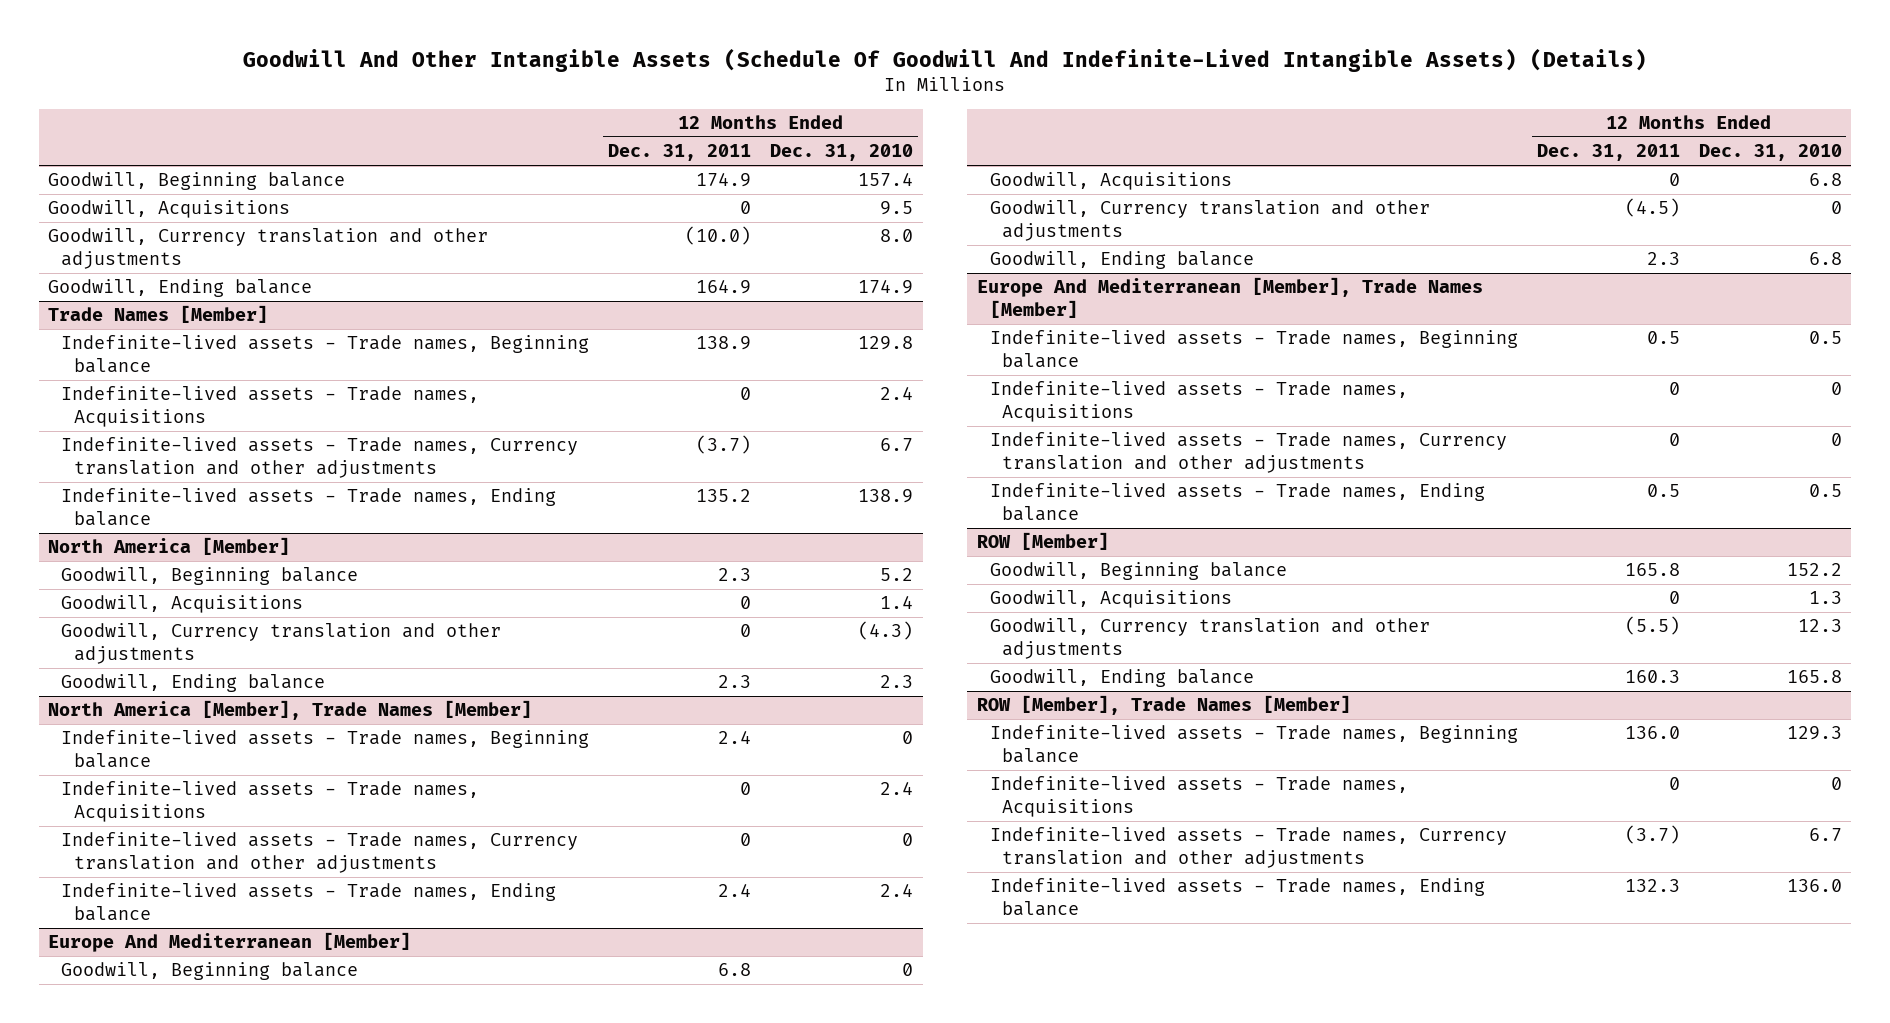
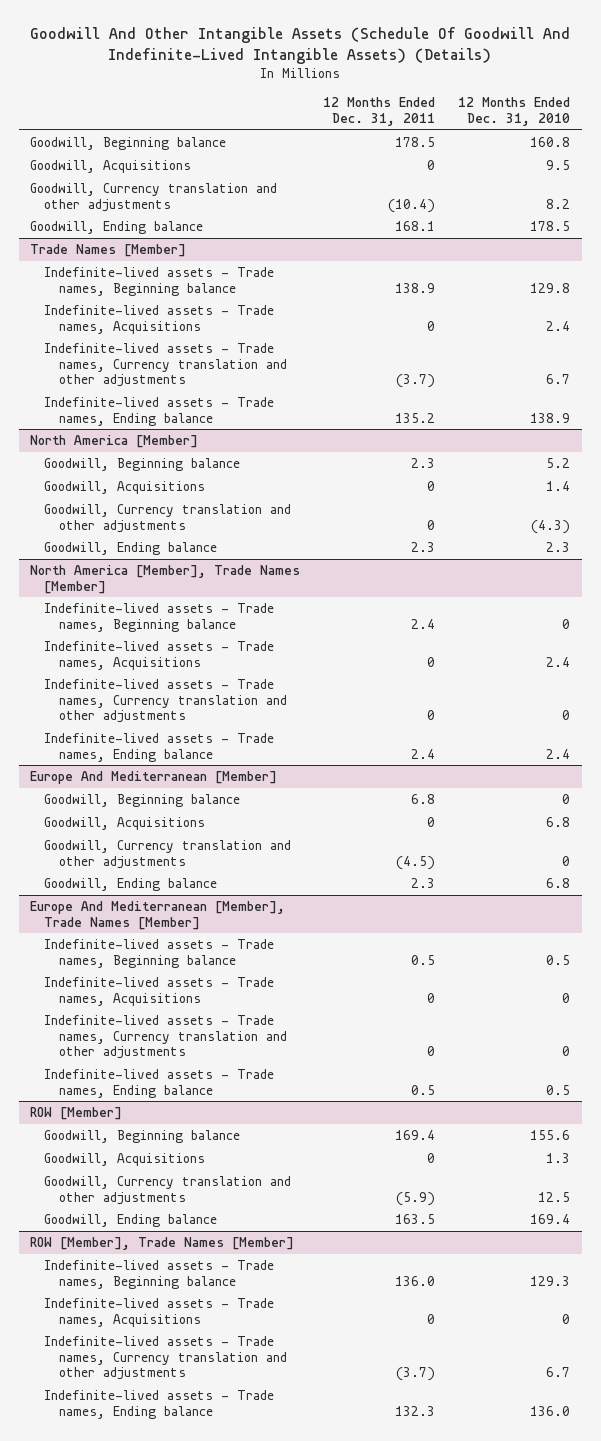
[696,173,752,188] 174.9 -> [395,136,436,147] 178.5
[858,173,914,187] 157.4 -> [530,136,571,147] 160.8
[685,226,752,246] (10.0) -> [388,198,436,213] (10.4)
[880,229,914,243] 8.0 -> [546,198,571,209] 8.2
[696,280,752,295] 164.9 -> [395,220,436,231] 168.1
[858,280,914,295] 174.9 -> [530,220,571,231] 178.5
[1624,563,1680,577] 165.8 -> [395,1129,436,1140] 169.4
[1786,563,1842,577] 152.2 -> [530,1129,571,1140] 155.6
[1624,616,1680,636] (5.5) -> [396,1191,436,1206] (5.9)
[1797,619,1842,633] 12.3 -> [538,1191,571,1202] 12.5
[1624,670,1680,684] 160.3 -> [395,1213,436,1224] 163.5
[1786,670,1842,684] 165.8 -> [530,1213,571,1224] 169.4

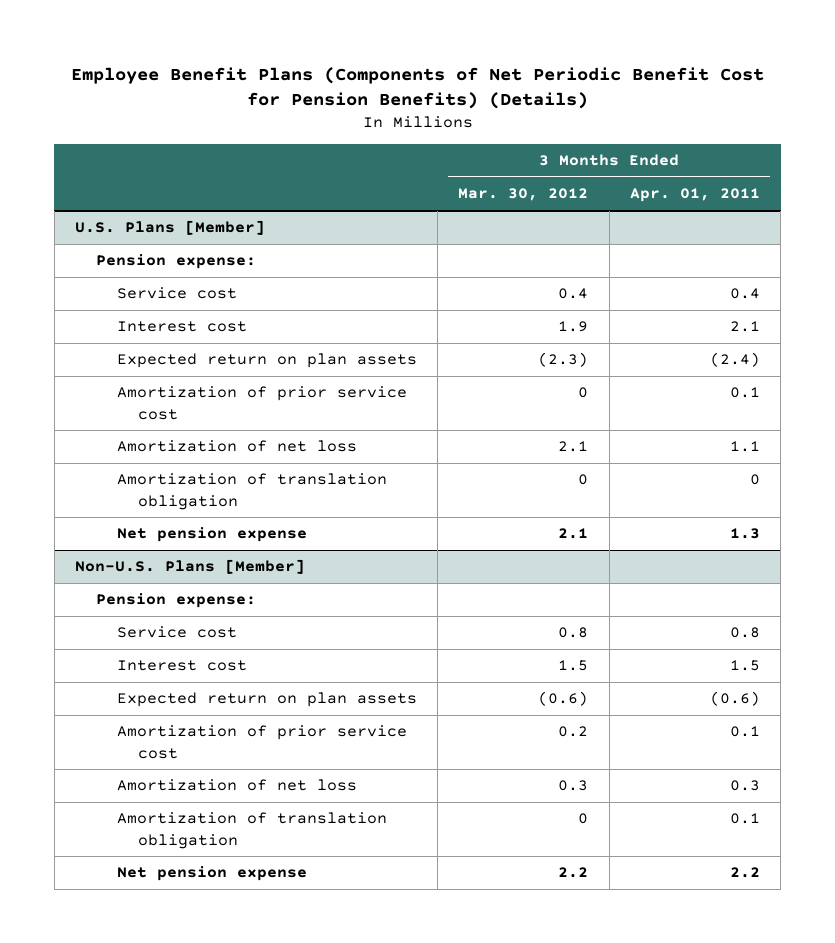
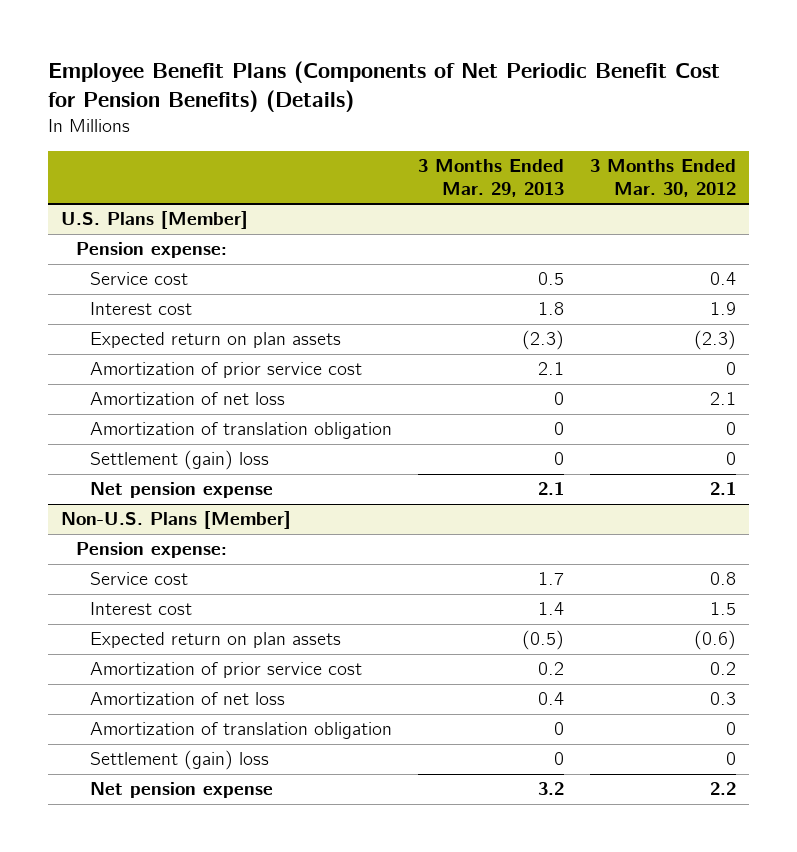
[629,188,760,203] Apr. 01, 2011 -> none
none -> [417,159,564,198] 3 Months Ended Mar. 29, 2013
none -> [89,450,269,471] Settlement (gain) loss
none -> [89,750,269,771] Settlement (gain) loss

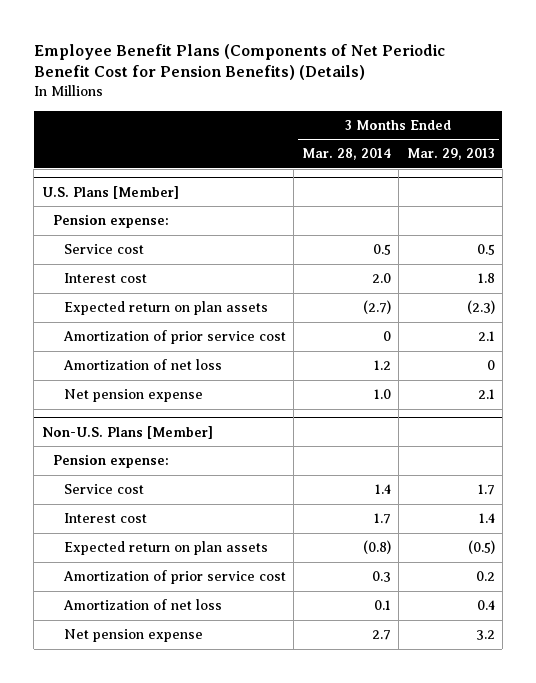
[590,159,737,198] 3 Months Ended Mar. 30, 2012 -> none
none -> [301,148,391,161] Mar. 28, 2014
[89,422,392,440] Amortization of translation obligation -> none
[89,450,269,471] Settlement (gain) loss -> none
[89,722,392,740] Amortization of translation obligation -> none
[89,750,269,771] Settlement (gain) loss -> none

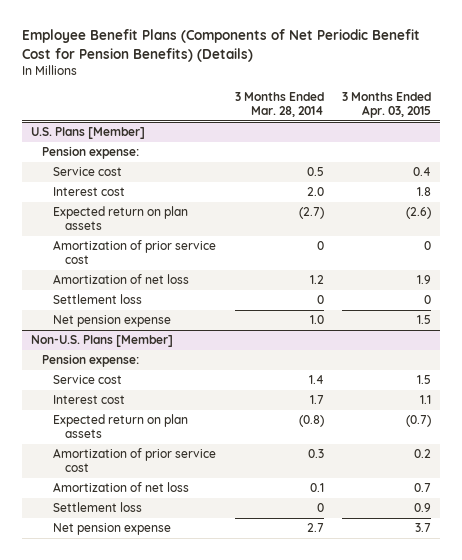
[406,148,495,161] Mar. 29, 2013 -> none
none -> [341,91,431,118] 3 Months Ended Apr. 03, 2015
none -> [53,294,143,305] Settlement loss
none -> [53,502,143,513] Settlement loss

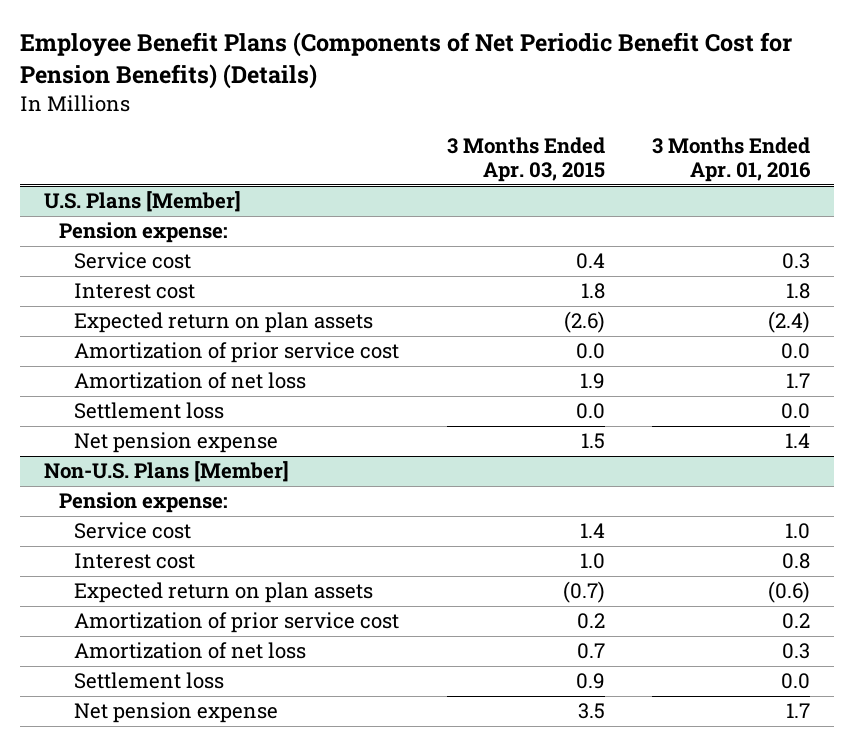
[234,91,324,117] 3 Months Ended Mar. 28, 2014 -> none
none -> [652,137,812,183] 3 Months Ended Apr. 01, 2016
[423,241,431,251] 0 -> [575,343,605,360] 0.0
[423,295,431,305] 0 -> [575,403,605,420] 0.0
[416,375,431,385] 1.5 -> [579,523,605,539] 1.4
[419,395,431,405] 1.1 -> [579,553,605,570] 1.0
[414,523,431,533] 3.7 -> [577,703,605,720] 3.5

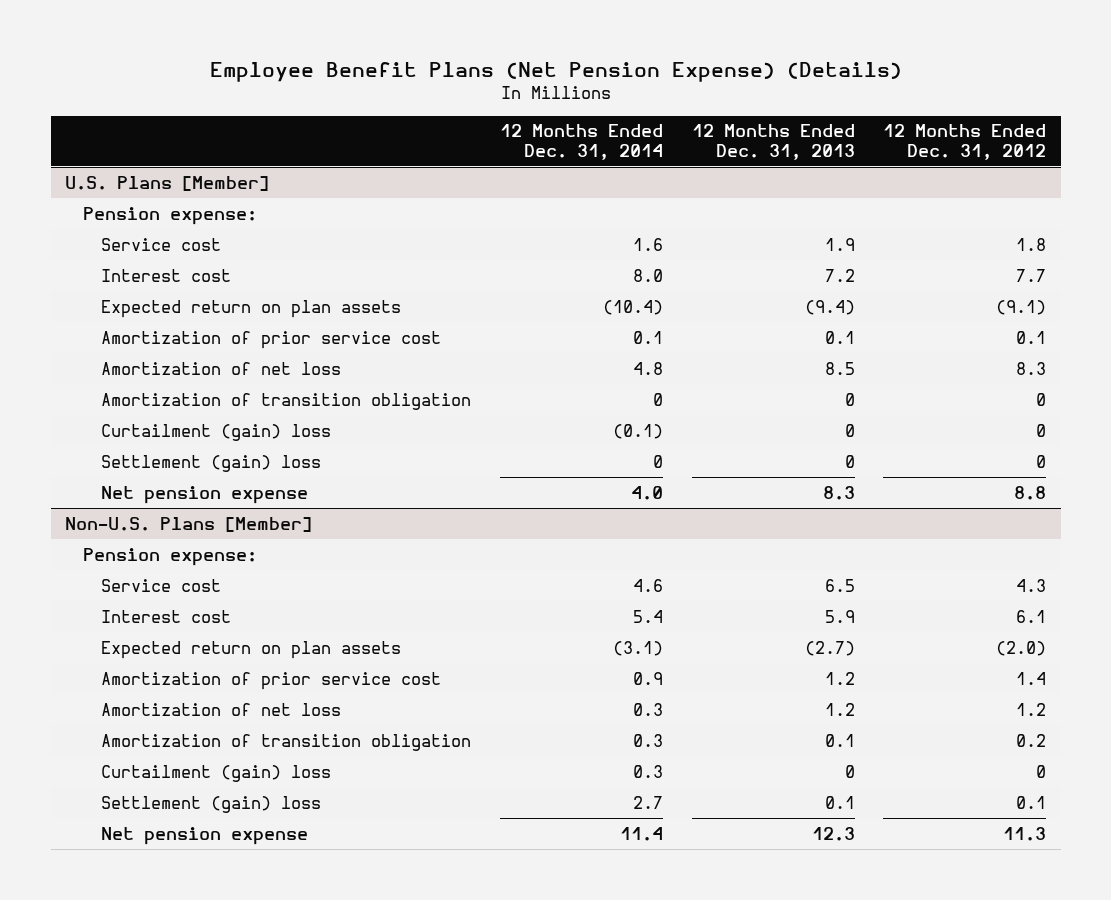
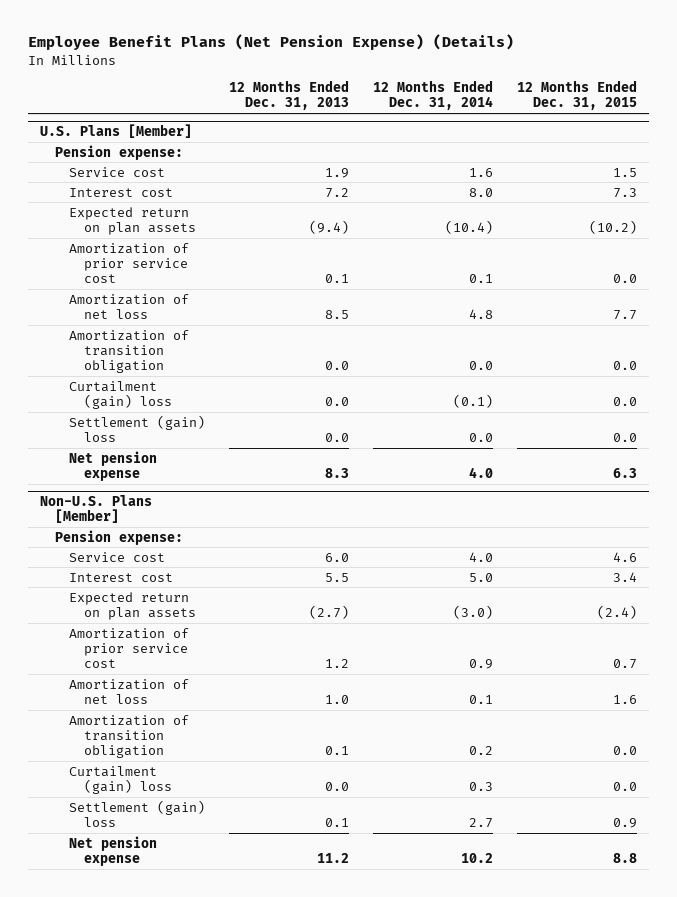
[883,124,1047,160] 12 Months Ended Dec. 31, 2012 -> none
none -> [517,80,638,111] 12 Months Ended Dec. 31, 2015
[652,392,663,406] 0 -> [469,360,494,370] 0.0
[844,392,855,406] 0 -> [325,360,350,370] 0.0
[844,423,855,437] 0 -> [325,396,350,406] 0.0
[652,454,663,468] 0 -> [469,432,494,442] 0.0
[844,454,855,468] 0 -> [325,432,350,442] 0.0
[632,578,663,592] 4.6 -> [469,551,494,562] 4.0
[824,578,855,592] 6.5 -> [325,552,350,562] 6.0
[632,609,663,623] 5.4 -> [469,572,494,582] 5.0
[824,609,855,623] 5.9 -> [325,572,350,582] 5.5
[612,640,663,656] (3.1) -> [453,604,494,619] (3.0)
[632,702,663,716] 0.3 -> [469,694,494,704] 0.1
[824,702,855,716] 1.2 -> [325,694,350,704] 1.0
[632,733,663,747] 0.3 -> [469,745,494,755] 0.2
[844,764,855,778] 0 -> [325,781,350,791] 0.0
[619,826,663,841] 11.4 -> [461,852,494,863] 10.2
[811,826,855,841] 12.3 -> [317,852,350,863] 11.2

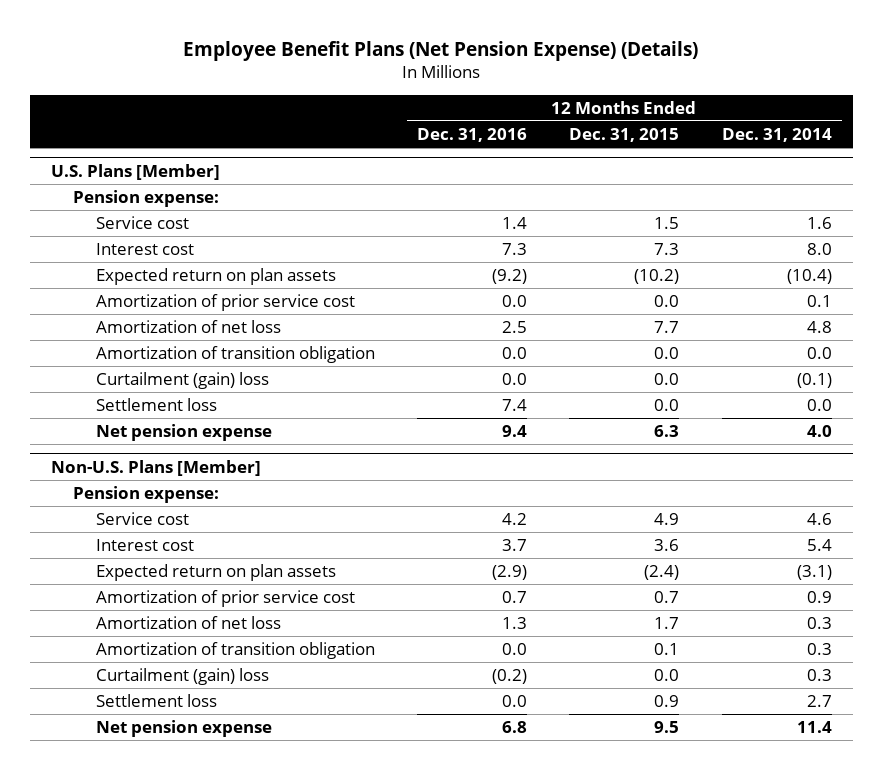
[229,80,350,111] 12 Months Ended Dec. 31, 2013 -> none
none -> [417,128,528,143] Dec. 31, 2016
[69,414,206,442] Settlement (gain) loss -> [96,398,218,412] Settlement loss
[469,551,494,562] 4.0 -> [806,513,832,526] 4.6
[613,551,638,562] 4.6 -> [654,513,680,526] 4.9
[469,572,494,582] 5.0 -> [806,539,832,552] 5.4
[613,571,638,582] 3.4 -> [654,539,680,552] 3.6
[453,604,494,619] (3.0) -> [796,565,832,581] (3.1)
[469,694,494,704] 0.1 -> [806,617,832,630] 0.3
[613,694,638,704] 1.6 -> [654,617,680,630] 1.7
[469,745,494,755] 0.2 -> [806,643,832,656] 0.3
[613,745,638,755] 0.0 -> [654,643,680,656] 0.1
[69,799,206,827] Settlement (gain) loss -> [96,694,218,708] Settlement loss
[461,852,494,863] 10.2 -> [796,721,832,734] 11.4
[613,852,638,863] 8.8 -> [654,721,680,734] 9.5

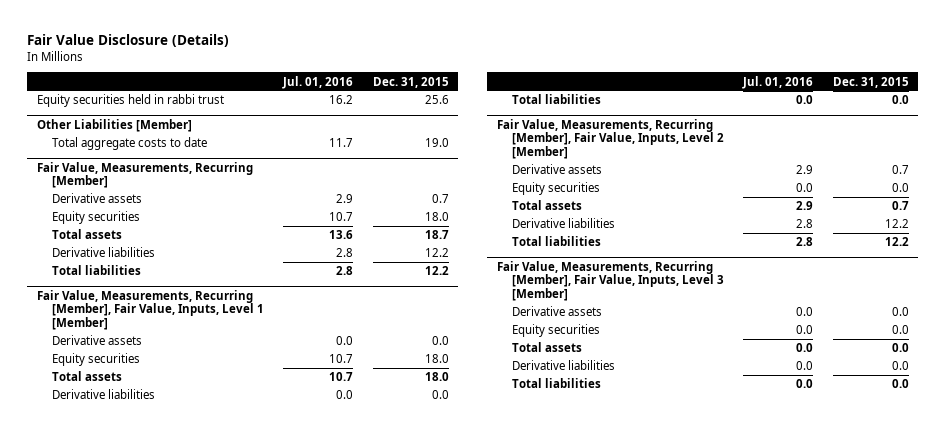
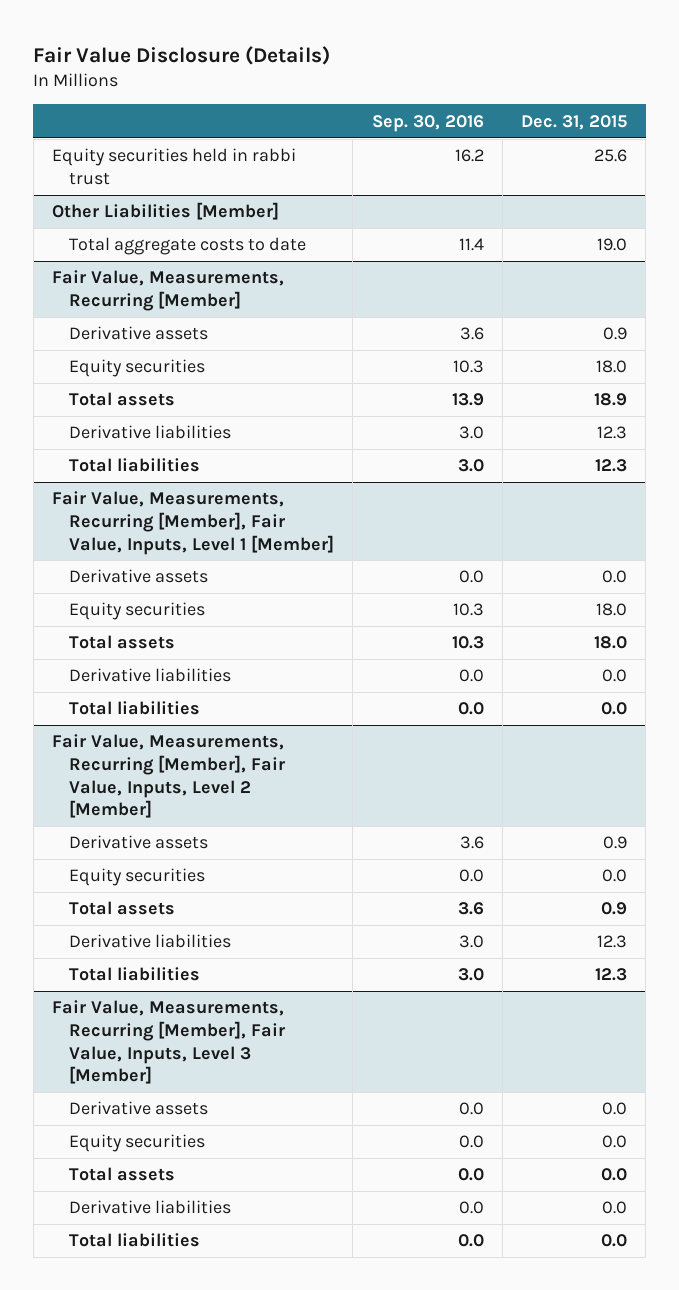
[282,75,354,89] Jul. 01, 2016 -> none
none -> [371,114,484,132] Sep. 30, 2016
[431,194,449,204] 0.7 -> [603,327,628,341] 0.9
[424,230,449,240] 18.7 -> [594,393,628,407] 18.9
[424,248,449,258] 12.2 -> [597,426,628,440] 12.3
[424,266,449,276] 12.2 -> [595,459,628,473] 12.3
[891,165,909,175] 0.7 -> [603,836,628,850] 0.9
[891,201,909,211] 0.7 -> [601,902,628,916] 0.9
[884,219,909,229] 12.2 -> [597,935,628,949] 12.3
[884,237,909,247] 12.2 -> [595,968,628,982] 12.3

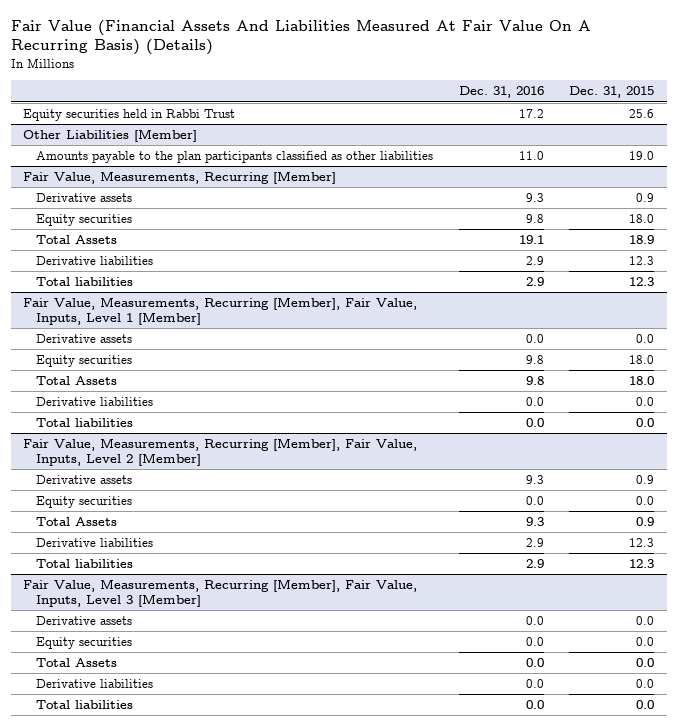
[33,45,331,65] Fair Value Disclosure (Details) -> [10,19,591,56] Fair Value (Financial Assets And Liabilities Measured At Fair Value On A Recurring Basis) (Details)
[371,114,484,132] Sep. 30, 2016 -> none
none -> [458,86,544,99] Dec. 31, 2016
[52,148,297,185] Equity securities held in rabbi trust -> [23,109,236,122] Equity securities held in Rabbi Trust
[69,237,307,256] Total aggregate costs to date -> none
none -> [36,151,434,164] Amounts payable to the plan participants classified as other liabilities
[69,392,176,407] Total assets -> [36,235,118,245] Total Assets
[69,635,176,650] Total assets -> [36,376,118,386] Total Assets
[69,901,176,916] Total assets -> [36,517,118,527] Total Assets
[69,1167,176,1182] Total assets -> [36,658,118,668] Total Assets

